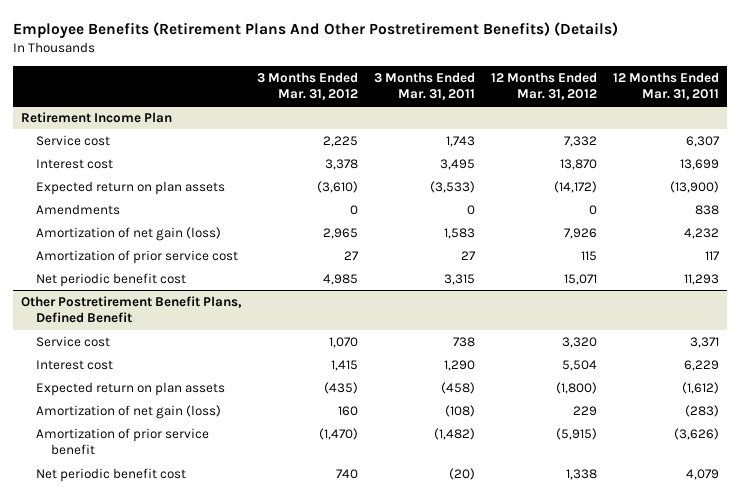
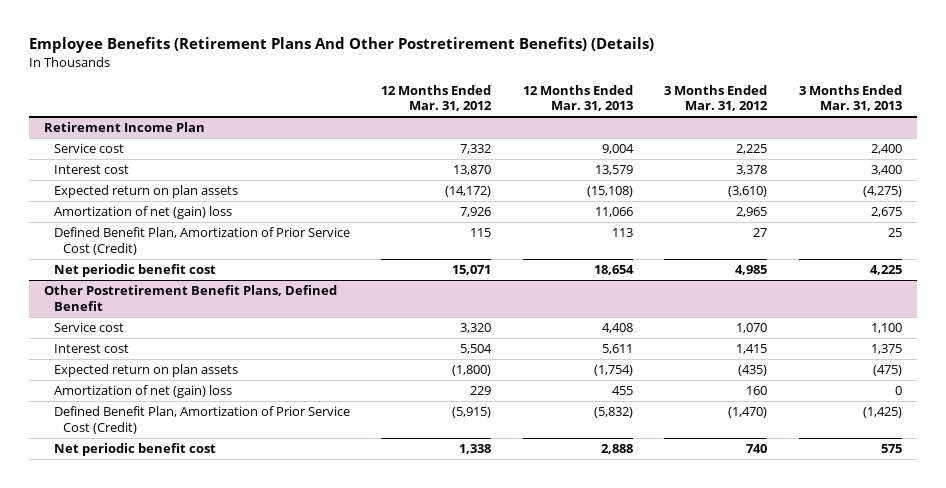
[374,71,476,101] 3 Months Ended Mar. 31, 2011 -> none
[613,71,720,101] 12 Months Ended Mar. 31, 2011 -> none
none -> [522,84,633,112] 12 Months Ended Mar. 31, 2013
none -> [798,84,902,112] 3 Months Ended Mar. 31, 2013
[36,203,121,215] Amendments -> none
[36,226,222,241] Amortization of net gain (loss) -> [53,206,232,220] Amortization of net (gain) loss
[36,249,239,264] Amortization of prior service cost -> [53,227,350,255] Defined Benefit Plan, Amortization of Prior Service Cost (Credit)
[36,404,222,419] Amortization of net gain (loss) -> [53,385,232,399] Amortization of net (gain) loss
[36,427,210,456] Amortization of prior service benefit -> [53,406,350,434] Defined Benefit Plan, Amortization of Prior Service Cost (Credit)

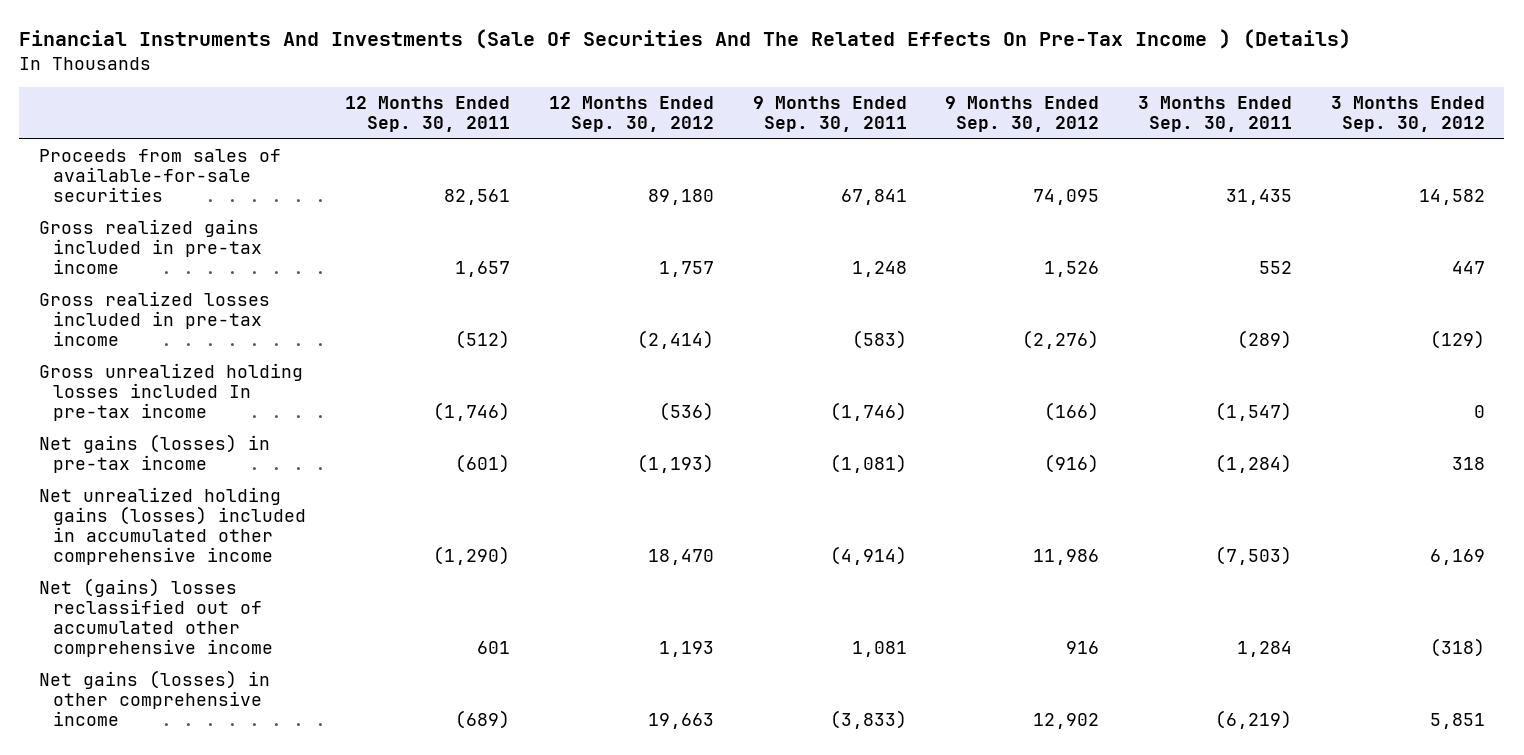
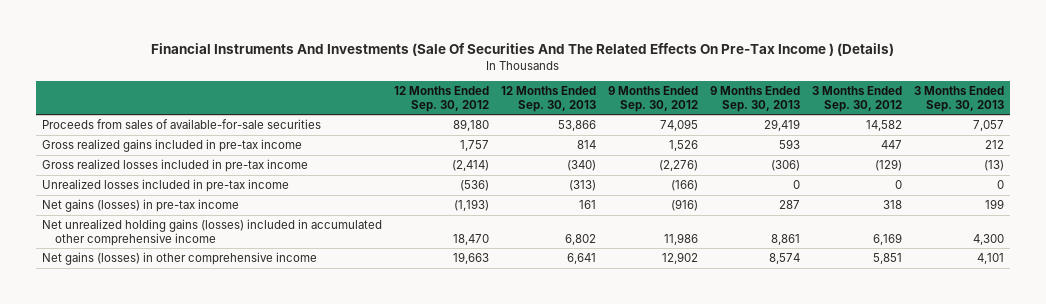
[345,96,511,133] 12 Months Ended Sep. 30, 2011 -> none
[752,96,907,133] 9 Months Ended Sep. 30, 2011 -> none
[1138,96,1293,133] 3 Months Ended Sep. 30, 2011 -> none
none -> [500,86,596,112] 12 Months Ended Sep. 30, 2013
none -> [709,86,800,112] 9 Months Ended Sep. 30, 2013
none -> [913,86,1004,112] 3 Months Ended Sep. 30, 2013
[38,363,303,422] Gross unrealized holding losses included In pre-tax income -> [41,179,289,193] Unrealized losses included in pre-tax income
[38,578,274,658] Net (gains) losses reclassified out of accumulated other comprehensive income -> none

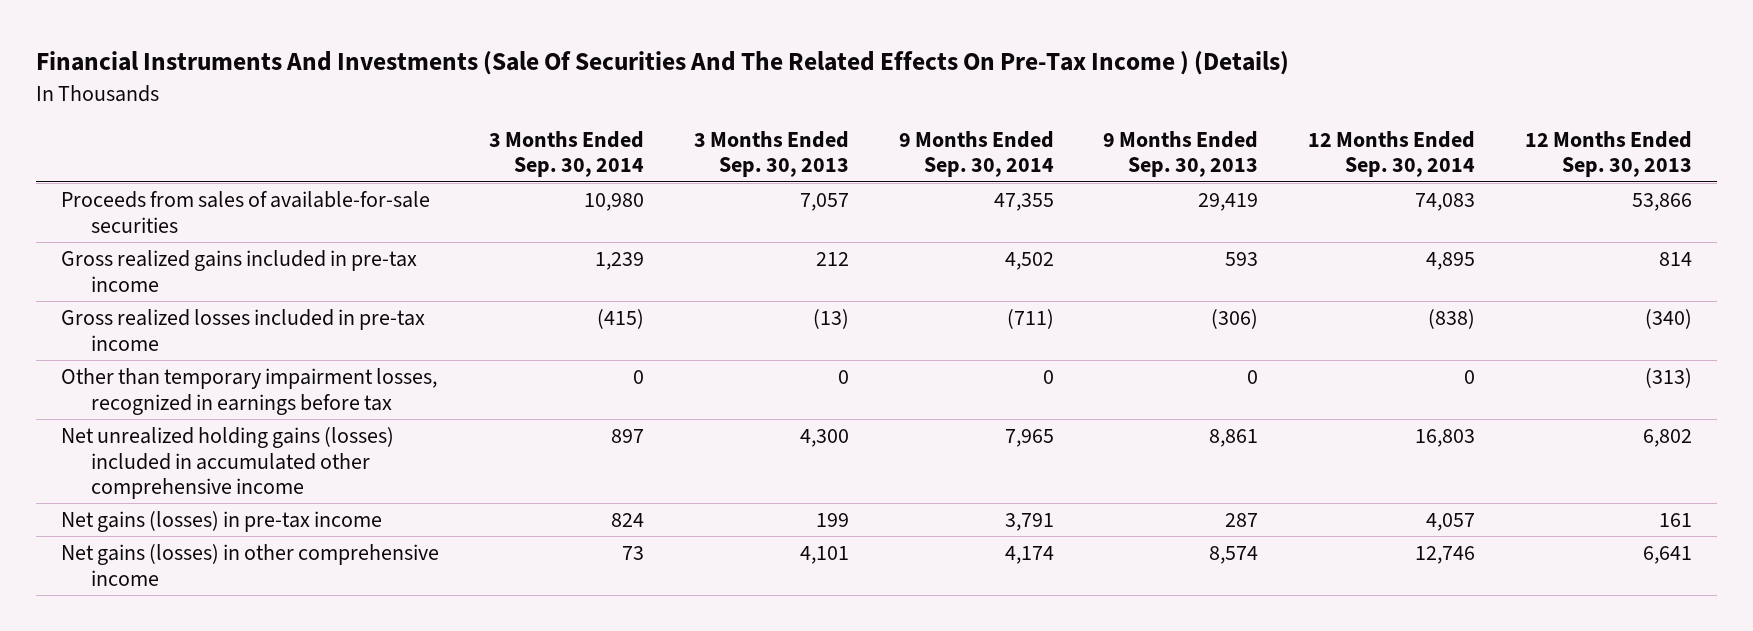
[393,86,489,112] 12 Months Ended Sep. 30, 2012 -> none
[607,86,698,112] 9 Months Ended Sep. 30, 2012 -> none
[811,86,902,112] 3 Months Ended Sep. 30, 2012 -> none
none -> [488,130,644,178] 3 Months Ended Sep. 30, 2014
none -> [898,130,1054,178] 9 Months Ended Sep. 30, 2014
none -> [1308,130,1476,178] 12 Months Ended Sep. 30, 2014
[41,179,289,193] Unrealized losses included in pre-tax income -> [60,367,437,415] Other than temporary impairment losses, recognized in earnings before tax
[41,199,239,213] Net gains (losses) in pre-tax income -> [60,510,382,532] Net gains (losses) in pre-tax income

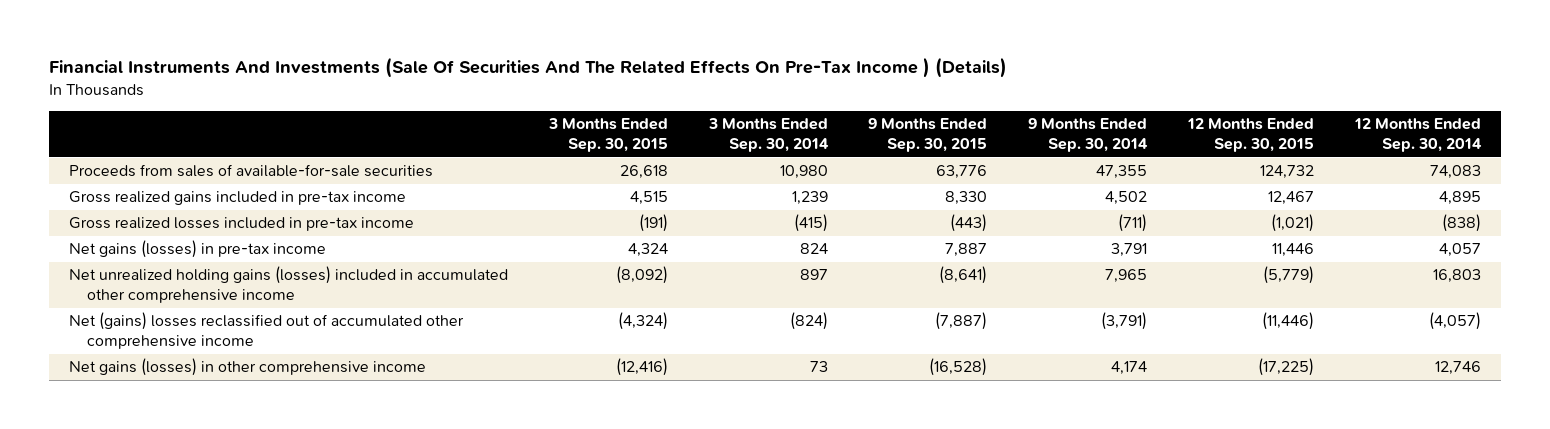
[693,130,849,178] 3 Months Ended Sep. 30, 2013 -> none
[1103,130,1259,178] 9 Months Ended Sep. 30, 2013 -> none
[1525,130,1693,178] 12 Months Ended Sep. 30, 2013 -> none
none -> [547,117,668,153] 3 Months Ended Sep. 30, 2015
none -> [868,117,988,153] 9 Months Ended Sep. 30, 2015
none -> [1186,117,1314,153] 12 Months Ended Sep. 30, 2015
[60,367,437,415] Other than temporary impairment losses, recognized in earnings before tax -> none
[60,426,394,500] Net unrealized holding gains (losses) included in accumulated other comprehensive income -> [69,266,509,304] Net unrealized holding gains (losses) included in accumulated other comprehensive income
none -> [69,312,465,350] Net (gains) losses reclassified out of accumulated other comprehensive income

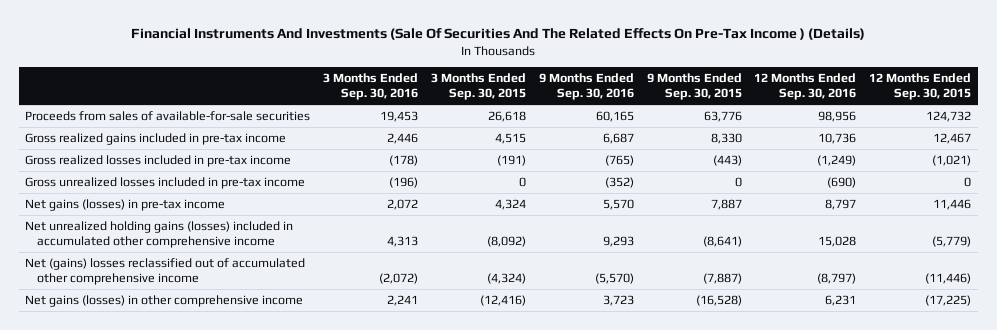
[707,117,829,153] 3 Months Ended Sep. 30, 2014 -> none
[1028,117,1149,153] 9 Months Ended Sep. 30, 2014 -> none
[1353,117,1482,153] 12 Months Ended Sep. 30, 2014 -> none
none -> [323,73,419,100] 3 Months Ended Sep. 30, 2016
none -> [538,73,634,100] 9 Months Ended Sep. 30, 2016
none -> [754,73,857,100] 12 Months Ended Sep. 30, 2016
none -> [25,177,306,190] Gross unrealized losses included in pre-tax income

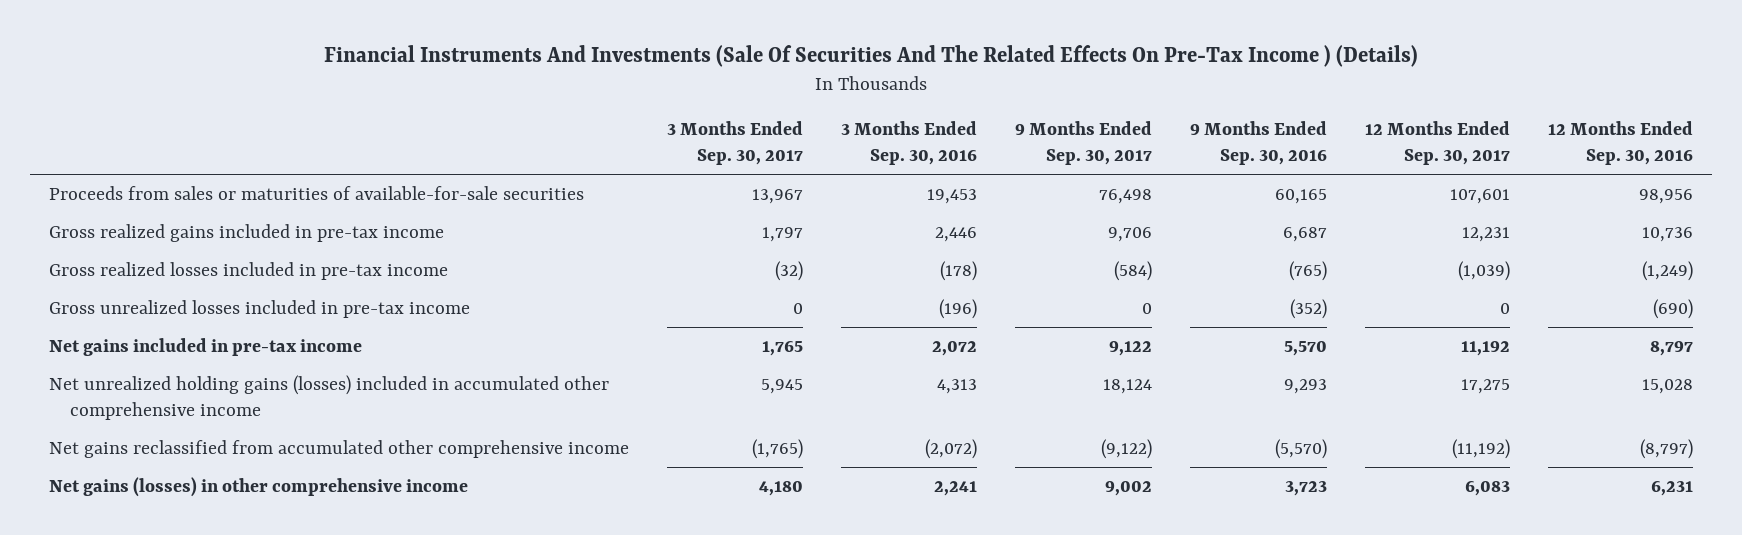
[431,73,527,100] 3 Months Ended Sep. 30, 2015 -> none
[646,73,742,100] 9 Months Ended Sep. 30, 2015 -> none
[869,73,972,100] 12 Months Ended Sep. 30, 2015 -> none
none -> [666,120,803,166] 3 Months Ended Sep. 30, 2017
none -> [1014,120,1152,166] 9 Months Ended Sep. 30, 2017
none -> [1364,120,1510,166] 12 Months Ended Sep. 30, 2017
[25,111,311,122] Proceeds from sales of available-for-sale securities -> [48,185,584,200] Proceeds from sales or maturities of available-for-sale securities
[25,199,226,212] Net gains (losses) in pre-tax income -> [48,337,362,356] Net gains included in pre-tax income
[25,258,306,285] Net (gains) losses reclassified out of accumulated other comprehensive income -> [48,439,629,458] Net gains reclassified from accumulated other comprehensive income

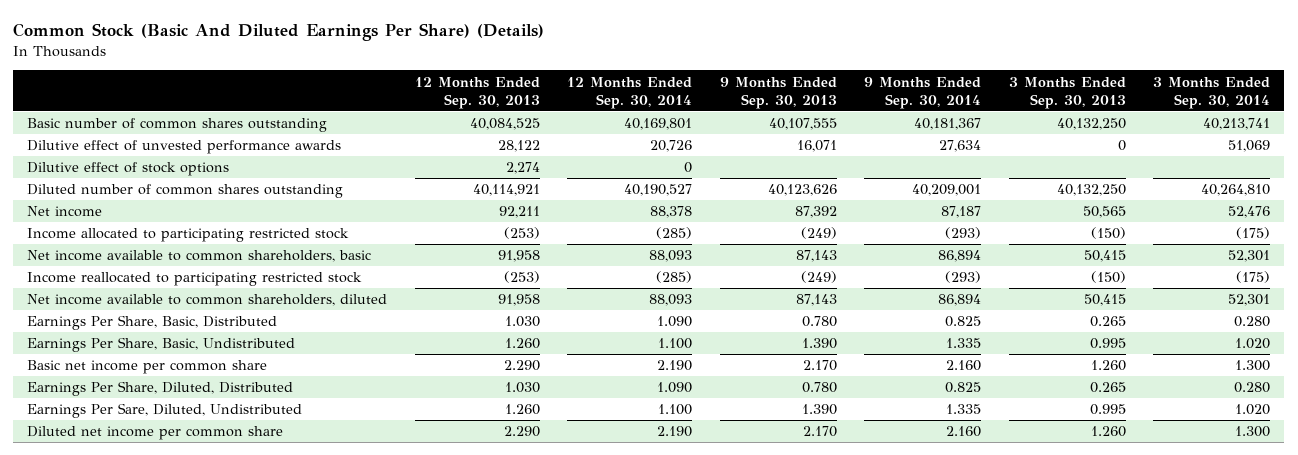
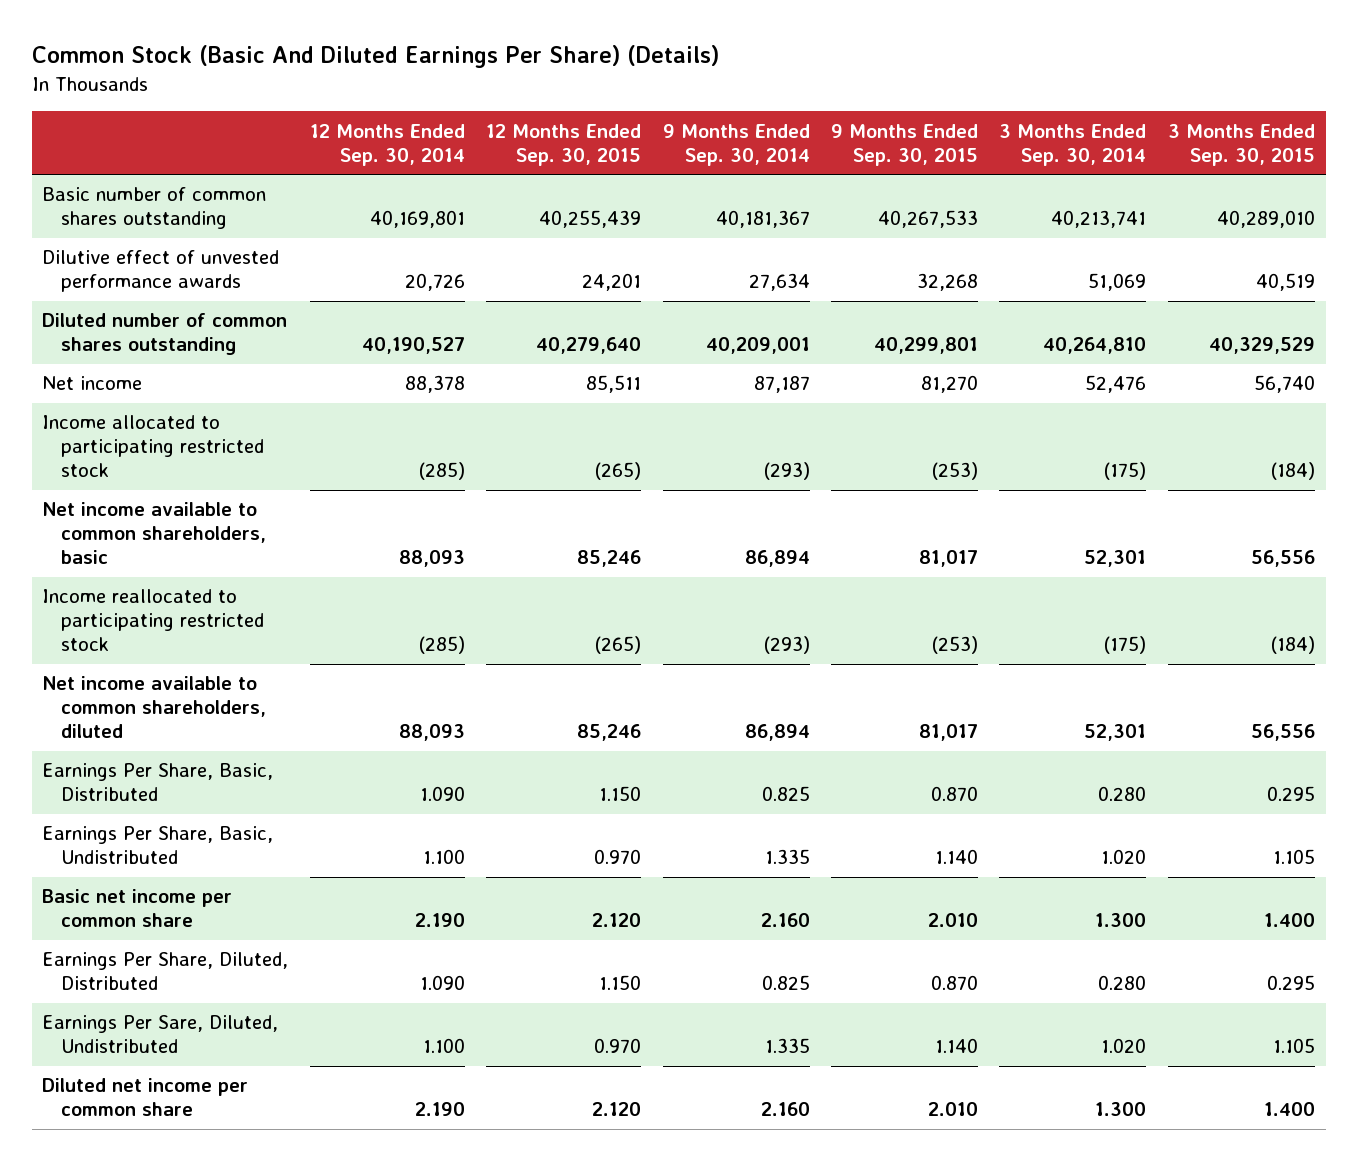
[414,76,540,109] 12 Months Ended Sep. 30, 2013 -> none
[719,76,837,109] 9 Months Ended Sep. 30, 2013 -> none
[1008,76,1126,109] 3 Months Ended Sep. 30, 2013 -> none
none -> [486,123,642,166] 12 Months Ended Sep. 30, 2015
none -> [830,123,978,166] 9 Months Ended Sep. 30, 2015
none -> [1167,123,1315,166] 3 Months Ended Sep. 30, 2015
[27,162,230,177] Dilutive effect of stock options -> none

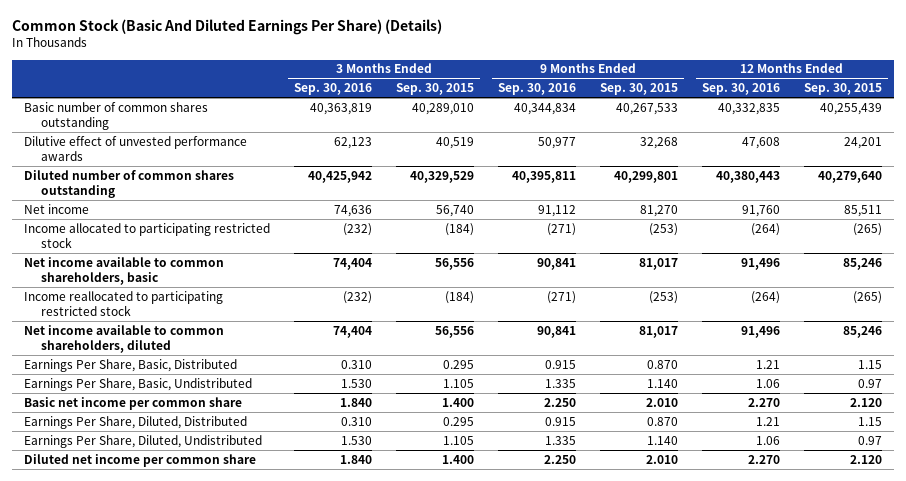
[309,123,465,166] 12 Months Ended Sep. 30, 2014 -> none
[662,123,810,166] 9 Months Ended Sep. 30, 2014 -> none
[999,123,1147,166] 3 Months Ended Sep. 30, 2014 -> none
none -> [293,83,372,96] Sep. 30, 2016
none -> [497,83,576,96] Sep. 30, 2016
none -> [701,83,780,96] Sep. 30, 2016
[599,786,642,802] 1.150 -> [857,359,882,369] 1.15
[594,849,642,865] 0.970 -> [857,378,882,388] 0.97
[599,975,642,991] 1.150 -> [857,416,882,426] 1.15
[42,1015,279,1054] Earnings Per Sare, Diluted, Undistributed -> [23,434,262,448] Earnings Per Share, Diluted, Undistributed
[594,1038,642,1054] 0.970 -> [857,435,882,445] 0.97

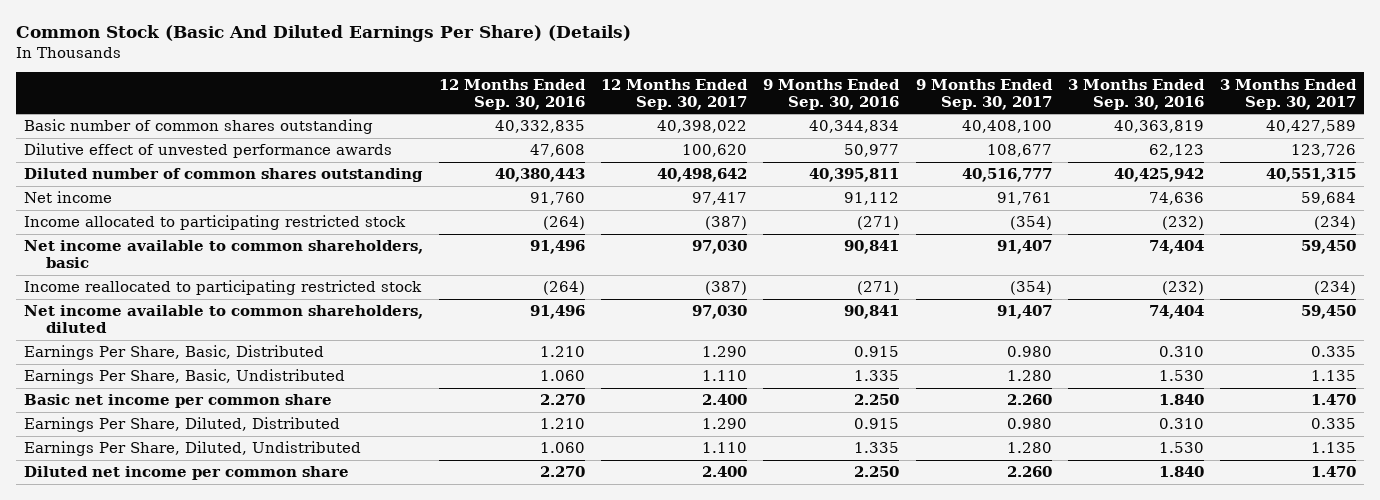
[395,83,474,96] Sep. 30, 2015 -> none
[599,83,678,96] Sep. 30, 2015 -> none
[803,83,882,96] Sep. 30, 2015 -> none
none -> [601,78,749,110] 12 Months Ended Sep. 30, 2017
none -> [915,78,1053,110] 9 Months Ended Sep. 30, 2017
none -> [1220,78,1358,110] 3 Months Ended Sep. 30, 2017
[755,359,780,369] 1.21 -> [540,346,586,358] 1.210
[755,378,780,388] 1.06 -> [540,370,586,382] 1.060
[755,416,780,426] 1.21 -> [540,418,586,430] 1.210
[755,435,780,445] 1.06 -> [540,442,586,454] 1.060

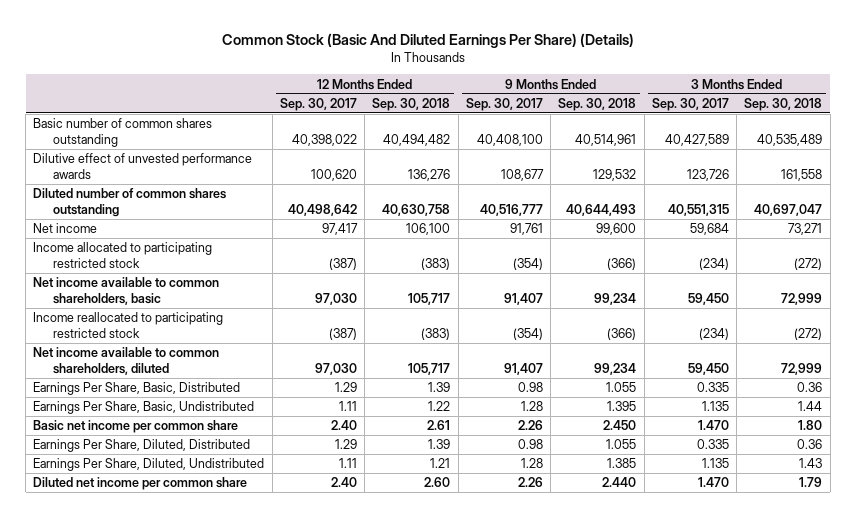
[439,78,587,110] 12 Months Ended Sep. 30, 2016 -> none
[763,78,901,110] 9 Months Ended Sep. 30, 2016 -> none
[1067,78,1205,110] 3 Months Ended Sep. 30, 2016 -> none
none -> [372,97,451,111] Sep. 30, 2018
none -> [558,97,637,111] Sep. 30, 2018
none -> [744,97,823,111] Sep. 30, 2018
[702,346,748,358] 1.290 -> [334,382,357,393] 1.29
[1006,346,1052,358] 0.980 -> [517,382,543,393] 0.98
[702,370,748,382] 1.110 -> [338,401,357,412] 1.11
[1006,370,1052,382] 1.280 -> [520,401,543,412] 1.28
[702,394,748,406] 2.400 -> [330,420,357,431] 2.40
[1006,394,1052,406] 2.260 -> [517,420,543,431] 2.26
[702,418,748,430] 1.290 -> [334,439,357,450] 1.29
[1006,418,1052,430] 0.980 -> [517,439,543,450] 0.98
[702,442,748,454] 1.110 -> [338,458,357,469] 1.11
[1006,442,1052,454] 1.280 -> [520,458,543,469] 1.28
[702,466,748,478] 2.400 -> [330,477,357,488] 2.40
[1006,466,1052,478] 2.260 -> [517,477,543,488] 2.26

